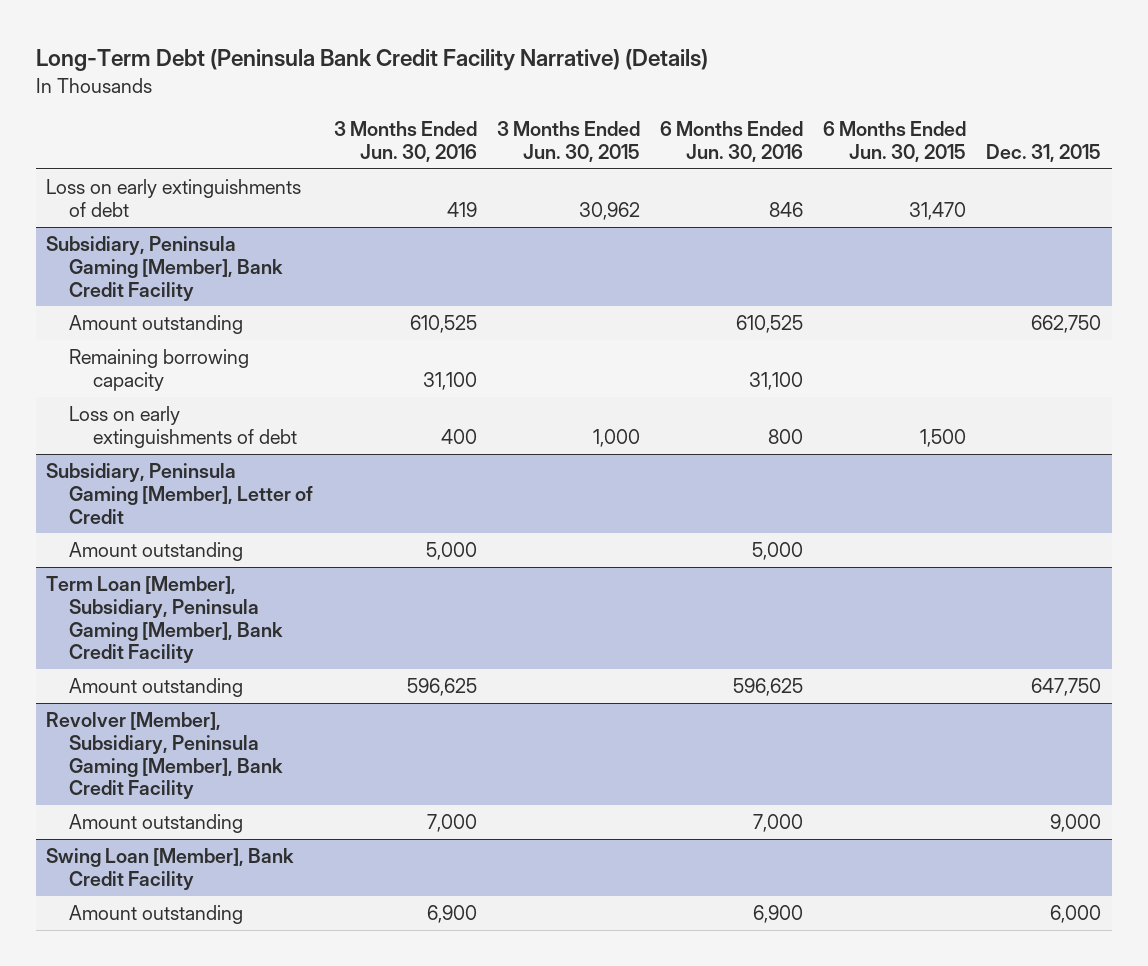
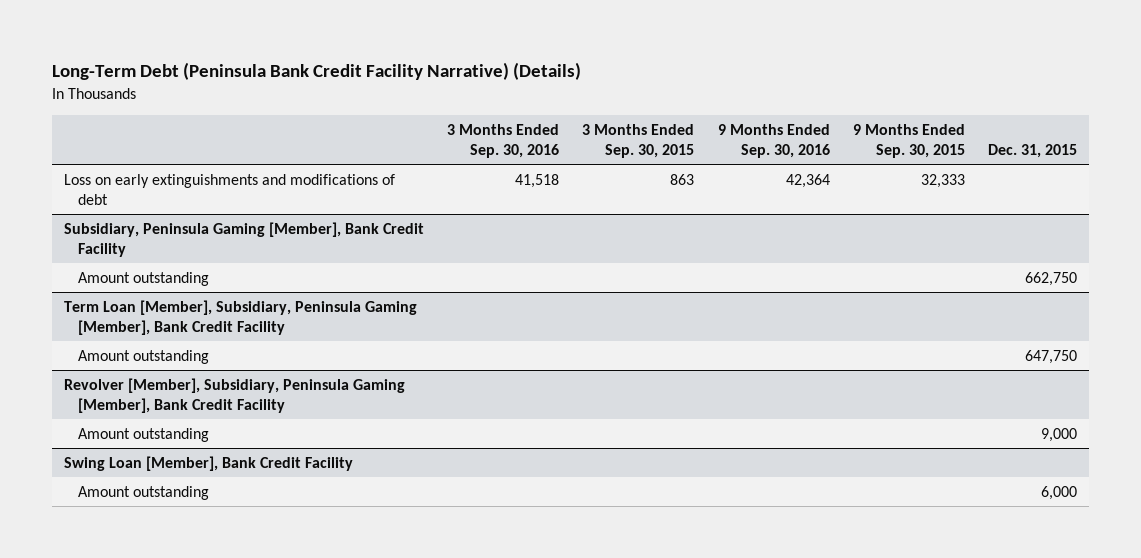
[333,120,477,162] 3 Months Ended Jun. 30, 2016 -> none
[496,120,640,162] 3 Months Ended Jun. 30, 2015 -> none
[660,120,804,162] 6 Months Ended Jun. 30, 2016 -> none
[823,120,967,162] 6 Months Ended Jun. 30, 2015 -> none
none -> [446,123,559,159] 3 Months Ended Sep. 30, 2016
none -> [582,123,695,159] 3 Months Ended Sep. 30, 2015
none -> [717,123,830,159] 9 Months Ended Sep. 30, 2016
none -> [852,123,965,159] 9 Months Ended Sep. 30, 2015
[46,178,302,217] Loss on early extinguishments of debt -> [63,173,395,206] Loss on early extinguishments and modifications of debt
[69,348,250,391] Remaining borrowing capacity -> none
[69,405,297,448] Loss on early extinguishments of debt -> none
[46,462,314,524] Subsidiary, Peninsula Gaming [Member], Letter of Credit -> none
[69,541,244,561] Amount outstanding -> none

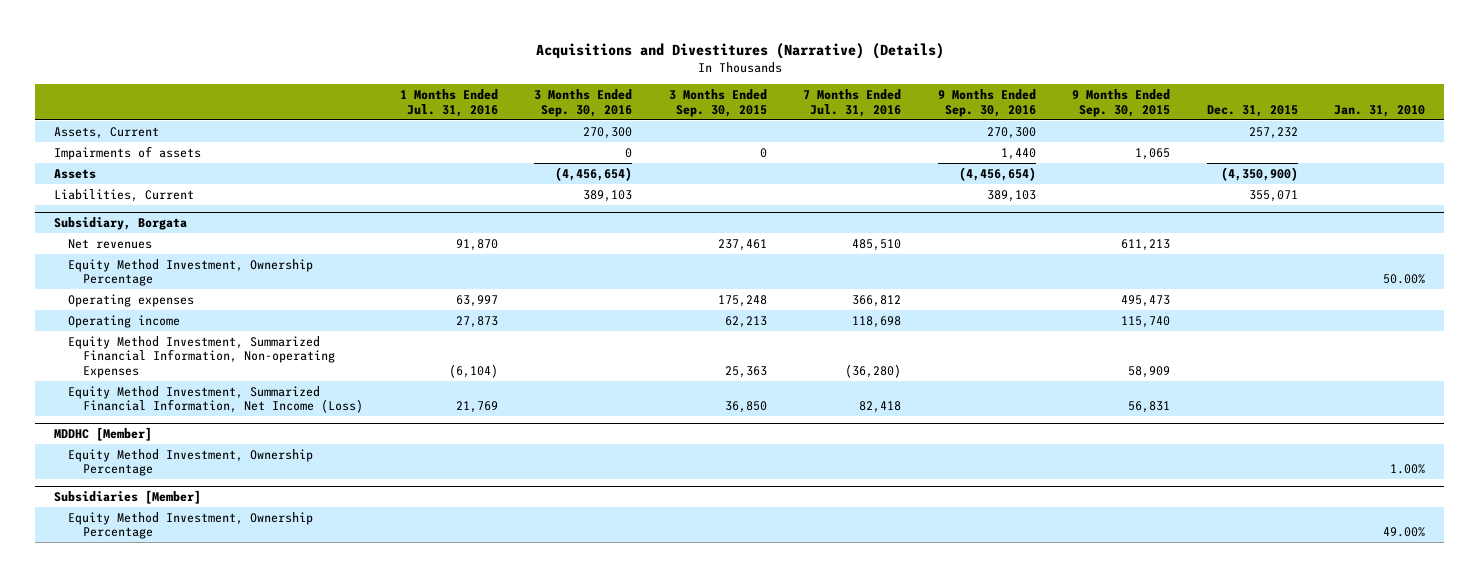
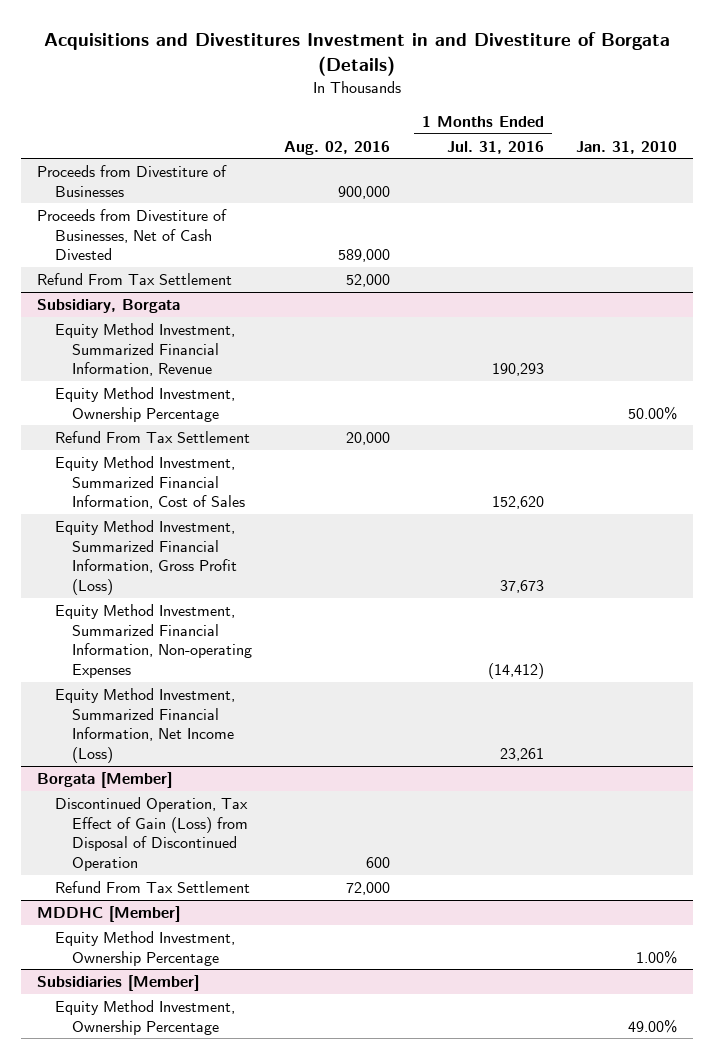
[535,42,944,59] Acquisitions and Divestitures (Narrative) (Details) -> [44,32,671,77] Acquisitions and Divestitures Investment in and Divestiture of Borgata (Details)
[534,89,633,117] 3 Months Ended Sep. 30, 2016 -> none
[668,89,767,117] 3 Months Ended Sep. 30, 2015 -> none
[803,89,902,117] 7 Months Ended Jul. 31, 2016 -> none
[937,89,1036,117] 9 Months Ended Sep. 30, 2016 -> none
[1072,89,1171,117] 9 Months Ended Sep. 30, 2015 -> none
[1206,104,1298,117] Dec. 31, 2015 -> none
none -> [284,140,391,155] Aug. 02, 2016
[53,126,159,139] Assets, Current -> none
[53,145,201,160] Impairments of assets -> none
[53,168,96,179] Assets -> none
[53,188,194,202] Liabilities, Current -> none
none -> [37,164,228,197] Proceeds from Divestiture of Businesses
none -> [37,208,228,261] Proceeds from Divestiture of Businesses, Net of Cash Divested
none -> [37,272,233,285] Refund From Tax Settlement
[68,238,153,249] Net revenues -> none
none -> [54,322,235,377] Equity Method Investment, Summarized Financial Information, Revenue
[68,293,195,307] Operating expenses -> none
[68,314,181,328] Operating income -> none
none -> [54,430,250,443] Refund From Tax Settlement
none -> [54,455,246,510] Equity Method Investment, Summarized Financial Information, Cost of Sales
none -> [54,519,238,596] Equity Method Investment, Summarized Financial Information, Gross Profit (Loss)
[448,363,498,378] (6,104) -> [488,663,545,680] (14,412)
[455,401,498,414] 21,769 -> [500,748,545,762] 23,261
none -> [37,771,173,788] Borgata [Member]
none -> [54,796,249,872] Discontinued Operation, Tax Effect of Gain (Loss) from Disposal of Discontinued Operation
none -> [54,880,250,893] Refund From Tax Settlement

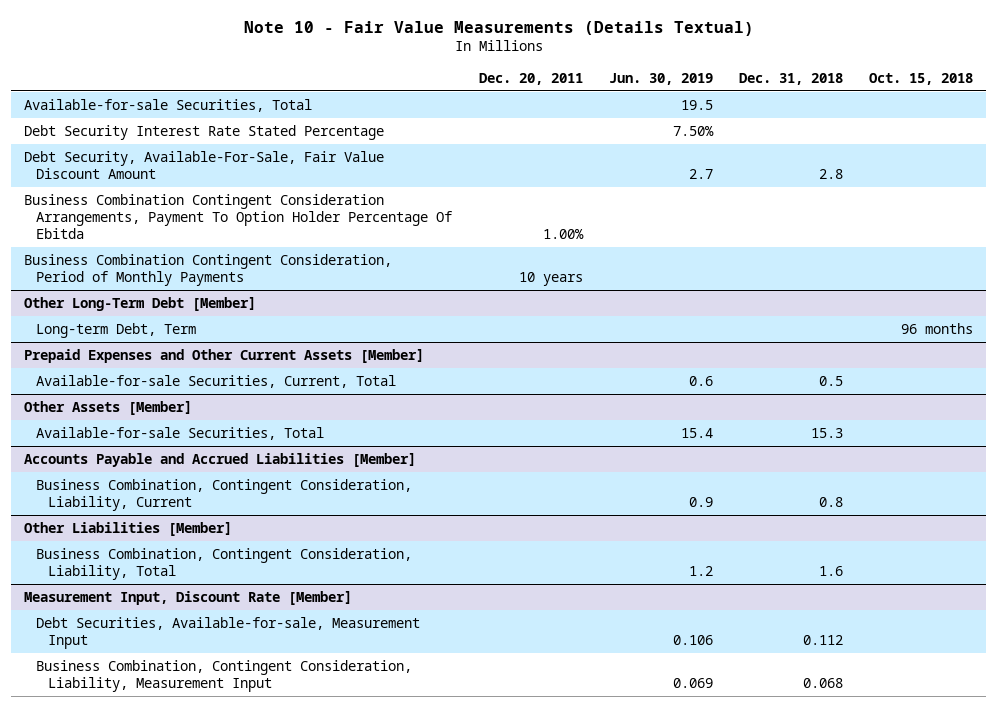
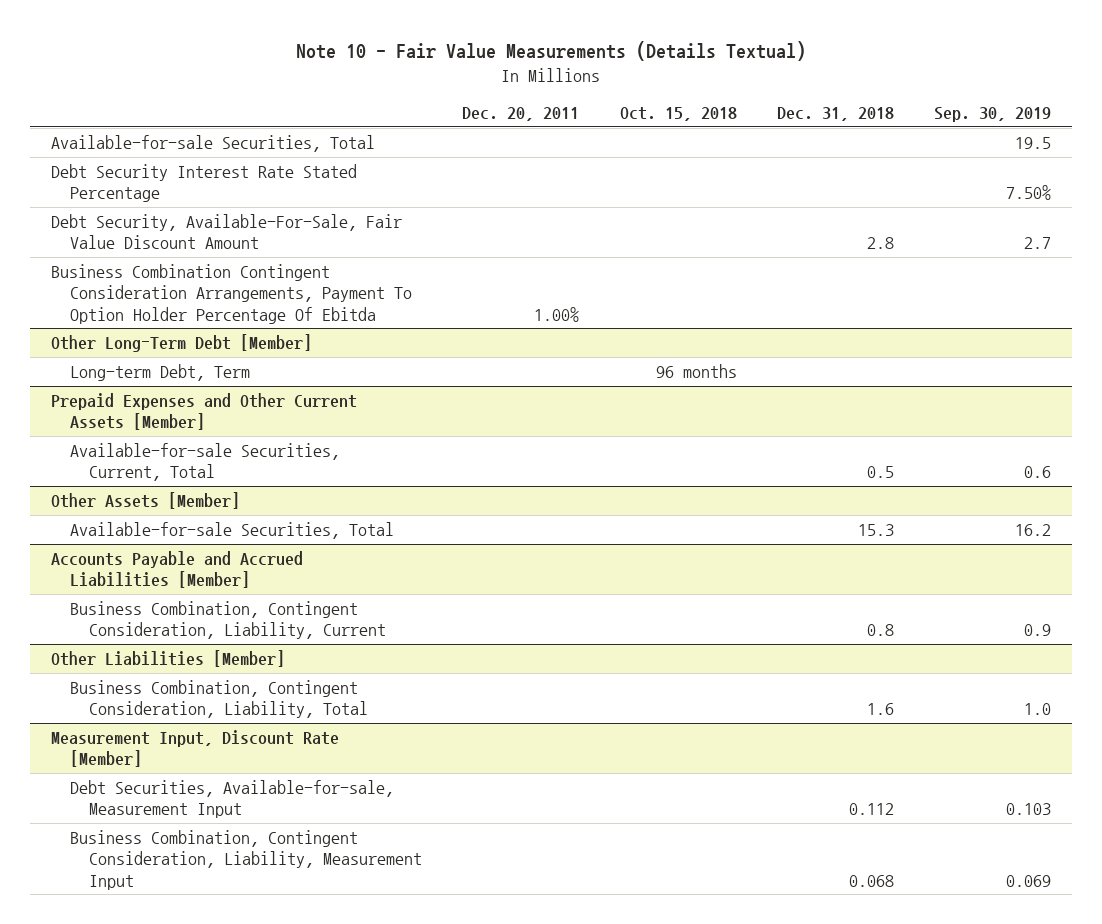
[608,72,713,85] Jun. 30, 2019 -> none
none -> [934,106,1052,122] Sep. 30, 2019
[24,253,393,286] Business Combination Contingent Consideration, Period of Monthly Payments -> none

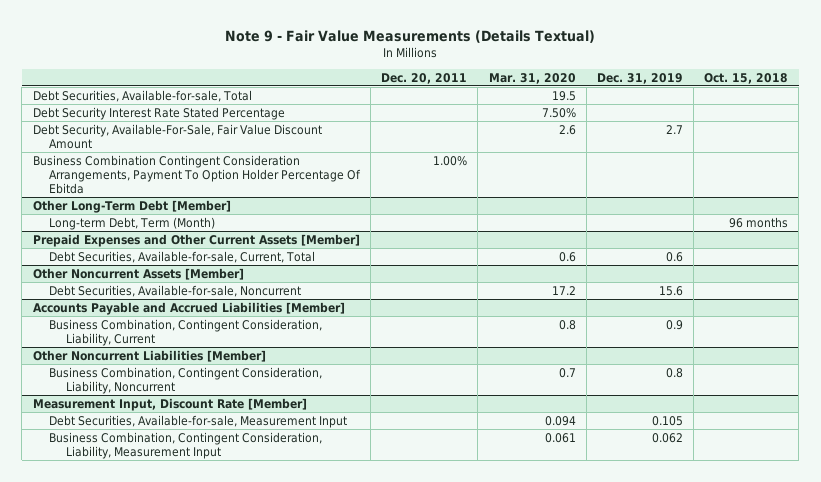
[295,41,806,62] Note 10 - Fair Value Measurements (Details Textual) -> [225,29,596,43] Note 9 - Fair Value Measurements (Details Textual)
[777,106,895,121] Dec. 31, 2018 -> none
[934,106,1052,122] Sep. 30, 2019 -> none
none -> [488,72,576,84] Mar. 31, 2020
none -> [596,72,683,84] Dec. 31, 2019
[50,134,375,152] Available-for-sale Securities, Total -> [32,89,252,102] Debt Securities, Available-for-sale, Total
[69,363,250,381] Long-term Debt, Term -> [49,216,216,230] Long-term Debt, Term (Month)
[50,491,240,509] Other Assets [Member] -> none
[69,521,394,539] Available-for-sale Securities, Total -> none
[69,442,340,482] Available-for-sale Securities, Current, Total -> [49,250,316,263] Debt Securities, Available-for-sale, Current, Total
none -> [32,267,244,280] Other Noncurrent Assets [Member]
none -> [49,284,302,297] Debt Securities, Available-for-sale, Noncurrent
[50,649,285,667] Other Liabilities [Member] -> none
[69,679,368,719] Business Combination, Contingent Consideration, Liability, Total -> none
none -> [32,349,266,362] Other Noncurrent Liabilities [Member]
none -> [49,366,323,395] Business Combination, Contingent Consideration, Liability, Noncurrent

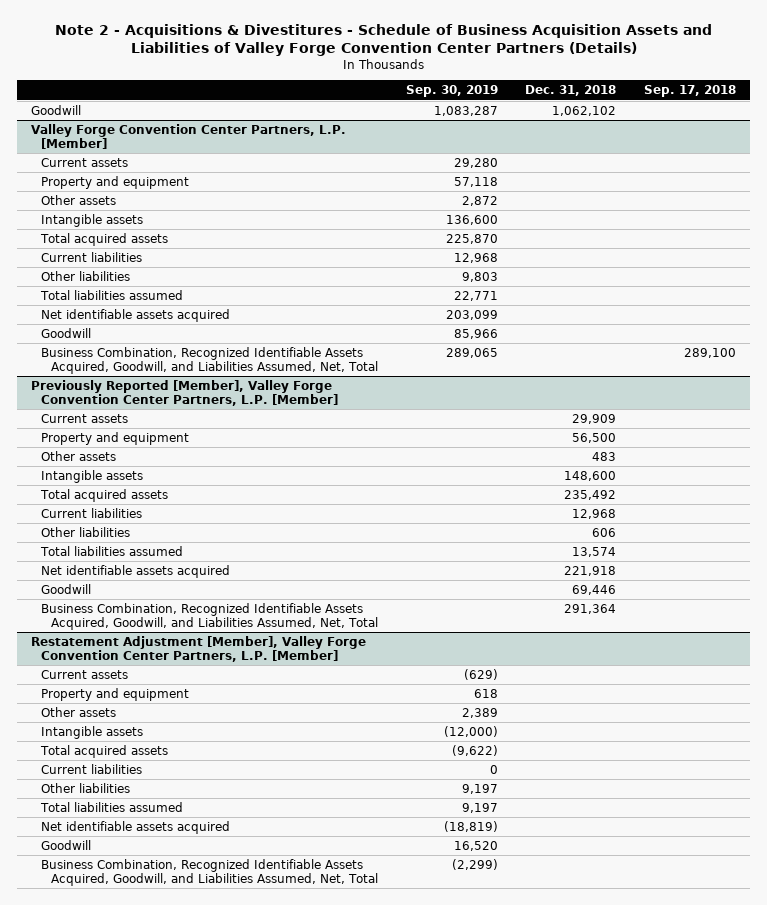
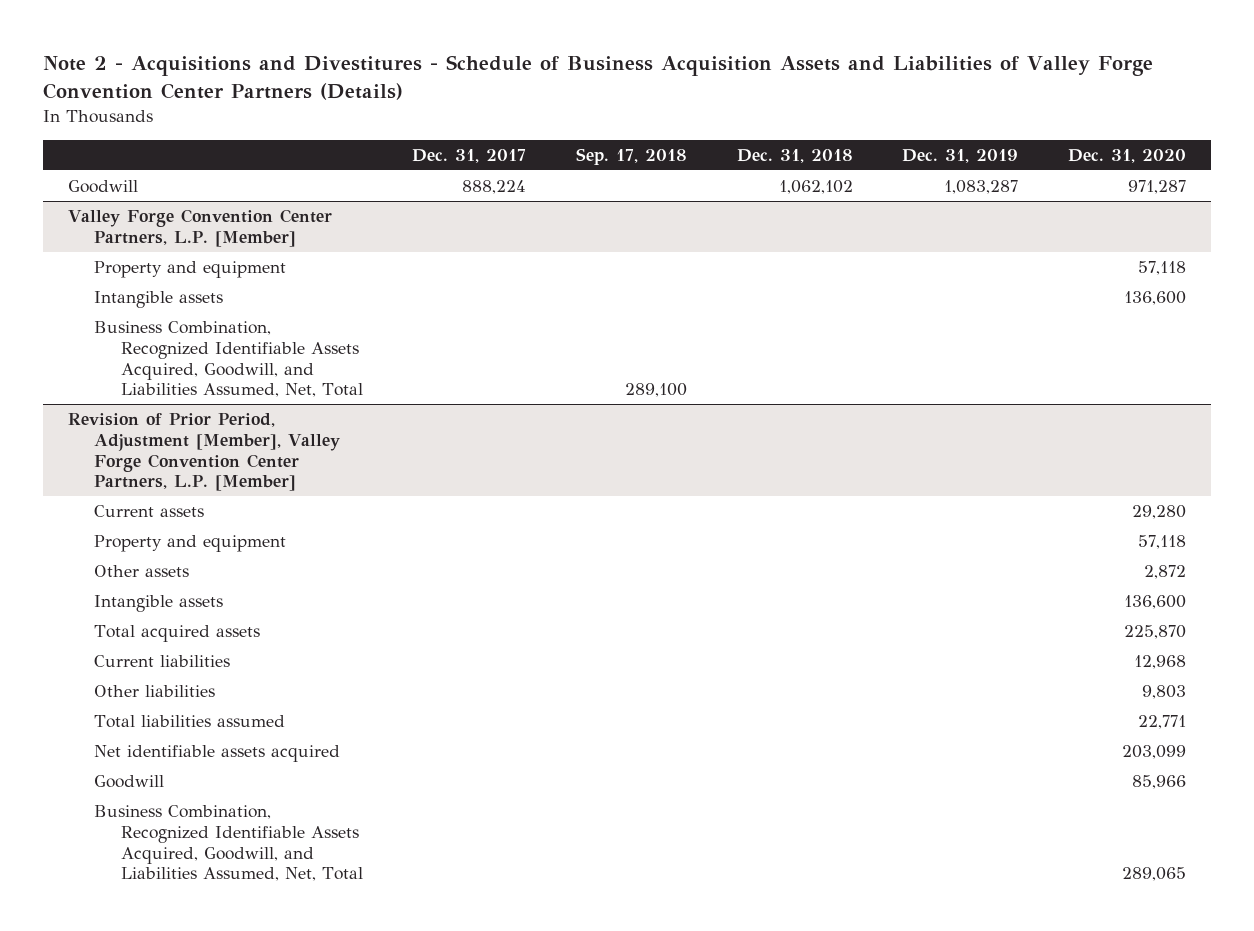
[54,24,712,57] Note 2 - Acquisitions & Divestitures - Schedule of Business Acquisition Assets and Liabilities of Valley Forge Convention Center Partners (Details) -> [42,55,1153,100] Note 2 - Acquisitions and Divestitures - Schedule of Business Acquisition Assets and Liabilities of Valley Forge Convention Center Partners (Details)
[405,85,498,98] Sep. 30, 2019 -> none
none -> [412,148,527,163] Dec. 31, 2017
none -> [902,148,1019,163] Dec. 31, 2019
none -> [1068,148,1187,163] Dec. 31, 2020
[41,157,129,167] Current assets -> none
[41,194,117,205] Other assets -> none
[40,232,169,246] Total acquired assets -> none
[41,251,143,262] Current liabilities -> none
[41,270,131,281] Other liabilities -> none
[40,289,184,300] Total liabilities assumed -> none
[41,308,231,322] Net identifiable assets acquired -> none
[41,327,92,338] Goodwill -> none
[30,379,339,407] Previously Reported [Member], Valley Forge Convention Center Partners, L.P. [Member] -> none
[41,413,129,423] Current assets -> none
[41,431,190,445] Property and equipment -> none
[41,450,117,461] Other assets -> none
[41,469,144,483] Intangible assets -> none
[40,488,169,502] Total acquired assets -> none
[41,507,143,518] Current liabilities -> none
[41,526,131,537] Other liabilities -> none
[40,545,184,556] Total liabilities assumed -> none
[41,564,231,578] Net identifiable assets acquired -> none
[41,583,92,594] Goodwill -> none
[41,602,379,631] Business Combination, Recognized Identifiable Assets Acquired, Goodwill, and Liabilities Assumed, Net, Total -> none
[30,635,366,663] Restatement Adjustment [Member], Valley Forge Convention Center Partners, L.P. [Member] -> [67,413,341,492] Revision of Prior Period, Adjustment [Member], Valley Forge Convention Center Partners, L.P. [Member]

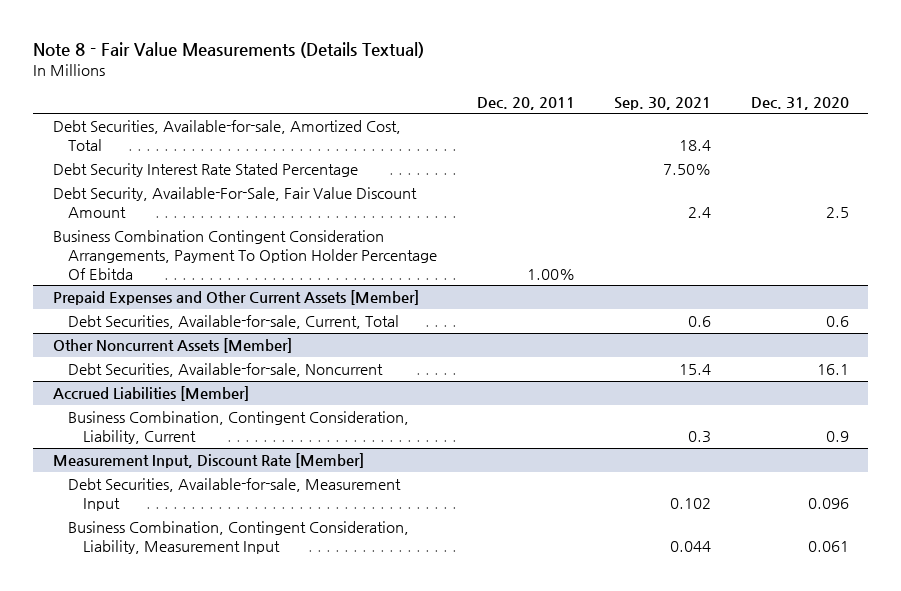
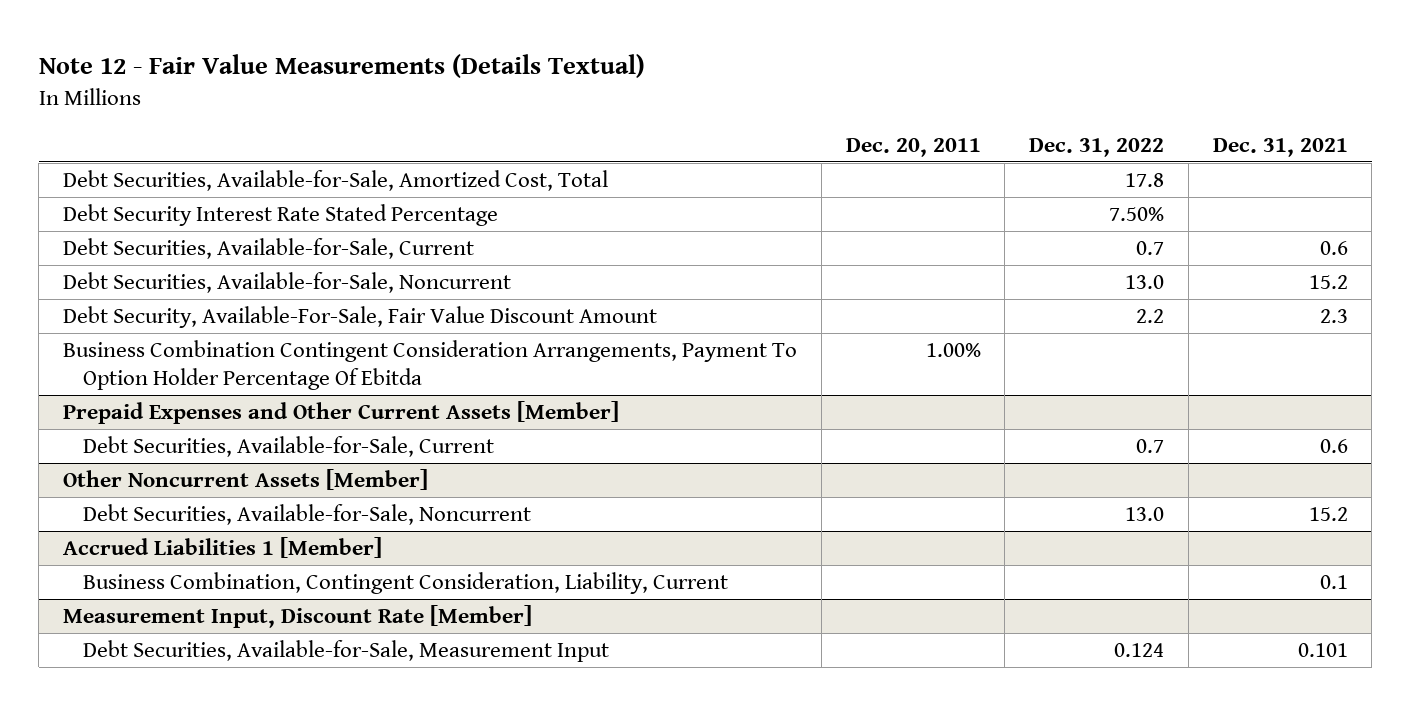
[32,42,424,59] Note 8 - Fair Value Measurements (Details Textual) -> [38,54,645,79] Note 12 - Fair Value Measurements (Details Textual)
[614,96,712,110] Sep. 30, 2021 -> none
[750,96,849,110] Dec. 31, 2020 -> none
none -> [1029,137,1165,157] Dec. 31, 2022
none -> [1212,137,1348,157] Dec. 31, 2021
[52,119,401,151] Debt Securities, Available-for-sale, Amortized Cost, Total -> [63,170,609,192] Debt Securities, Available-for-Sale, Amortized Cost, Total
none -> [63,238,475,260] Debt Securities, Available-for-Sale, Current
none -> [63,272,512,294] Debt Securities, Available-for-Sale, Noncurrent
[67,314,399,329] Debt Securities, Available-for-sale, Current, Total -> [82,436,494,458] Debt Securities, Available-for-Sale, Current
[52,385,249,401] Accrued Liabilities [Member] -> none
[67,410,409,444] Business Combination, Contingent Consideration, Liability, Current -> none
[67,362,383,377] Debt Securities, Available-for-sale, Noncurrent -> [82,504,531,526] Debt Securities, Available-for-Sale, Noncurrent
none -> [63,537,383,559] Accrued Liabilities 1 [Member]
none -> [82,572,728,595] Business Combination, Contingent Consideration, Liability, Current
[67,520,409,554] Business Combination, Contingent Consideration, Liability, Measurement Input -> none
[67,477,401,511] Debt Securities, Available-for-sale, Measurement Input -> [82,640,609,663] Debt Securities, Available-for-Sale, Measurement Input

